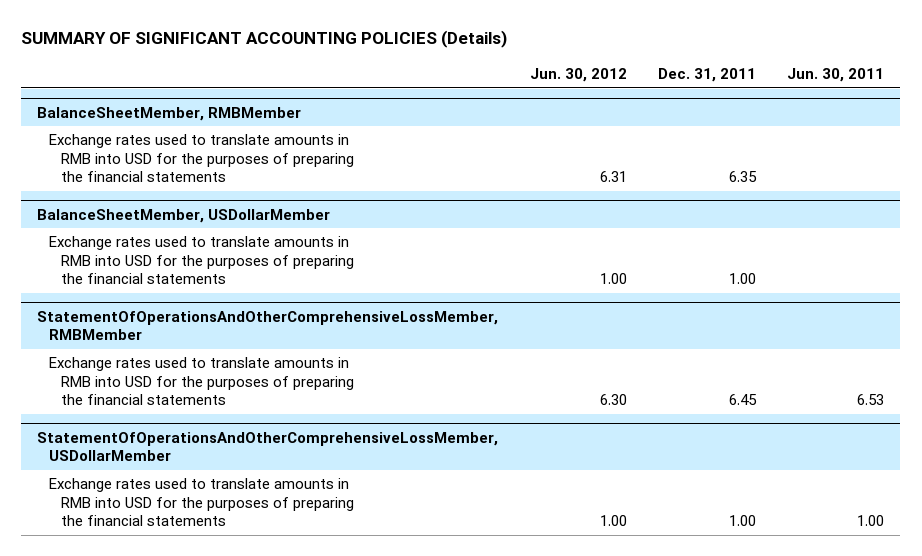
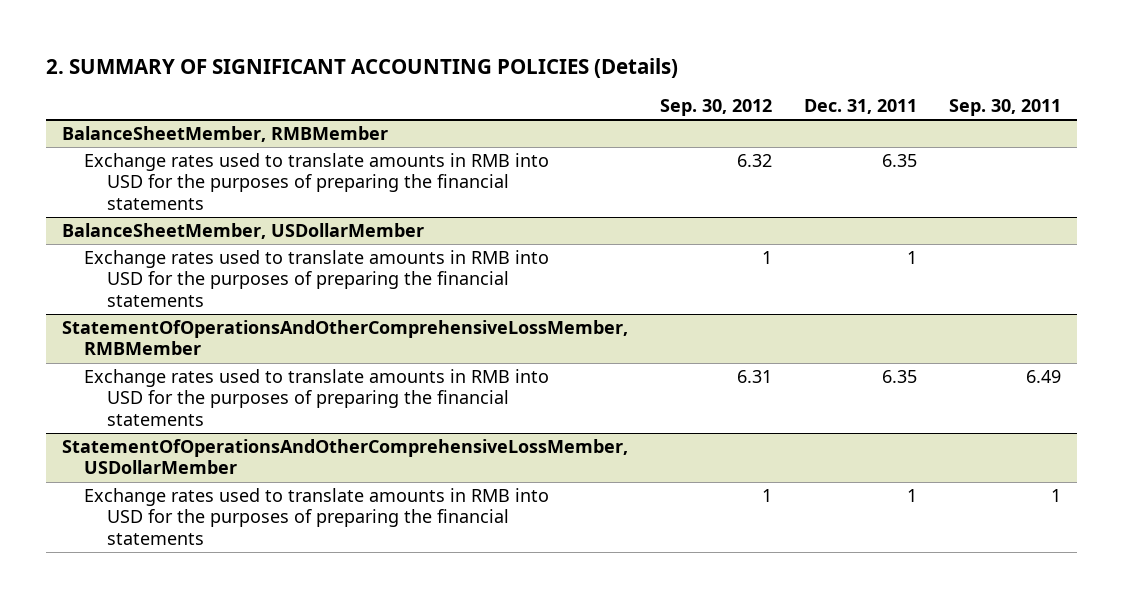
[21,30,508,49] SUMMARY OF SIGNIFICANT ACCOUNTING POLICIES (Details) -> [46,58,679,79] 2. SUMMARY OF SIGNIFICANT ACCOUNTING POLICIES (Details)
[529,67,627,82] Jun. 30, 2012 -> none
[787,67,885,82] Jun. 30, 2011 -> none
none -> [660,99,773,117] Sep. 30, 2012
none -> [948,99,1061,117] Sep. 30, 2011
[728,272,756,284] 1.00 -> [907,251,918,265] 1
[728,393,757,405] 6.45 -> [882,370,918,384] 6.35
[728,514,756,526] 1.00 -> [907,489,918,503] 1

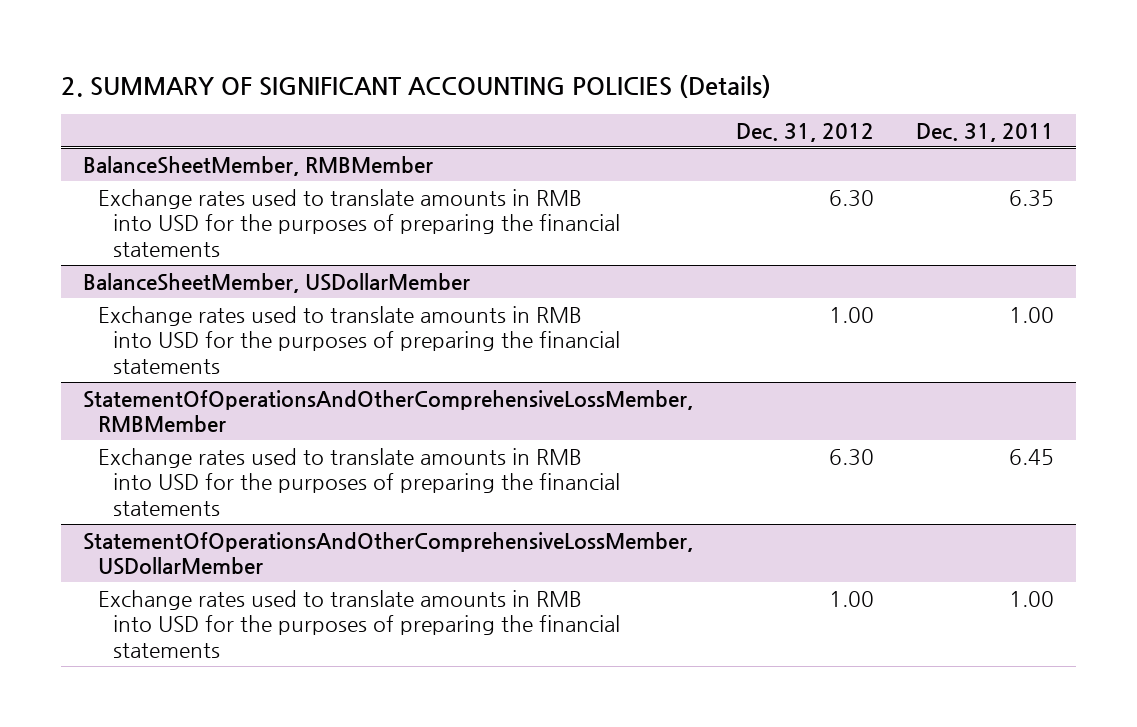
[660,99,773,117] Sep. 30, 2012 -> none
[948,99,1061,117] Sep. 30, 2011 -> none
none -> [735,122,874,142] Dec. 31, 2012
[907,251,918,265] 1 -> [1009,306,1055,323] 1.00
[882,370,918,384] 6.35 -> [1009,448,1055,465] 6.45
[907,489,918,503] 1 -> [1009,590,1055,607] 1.00

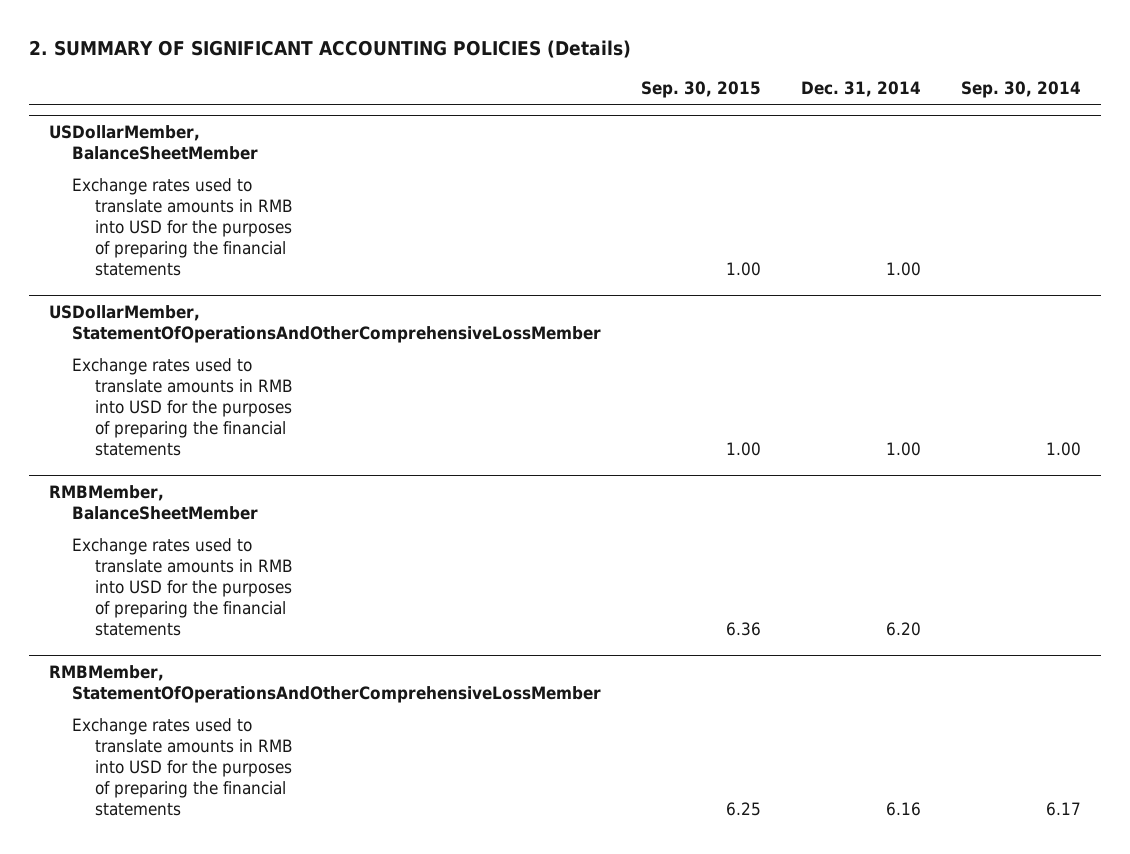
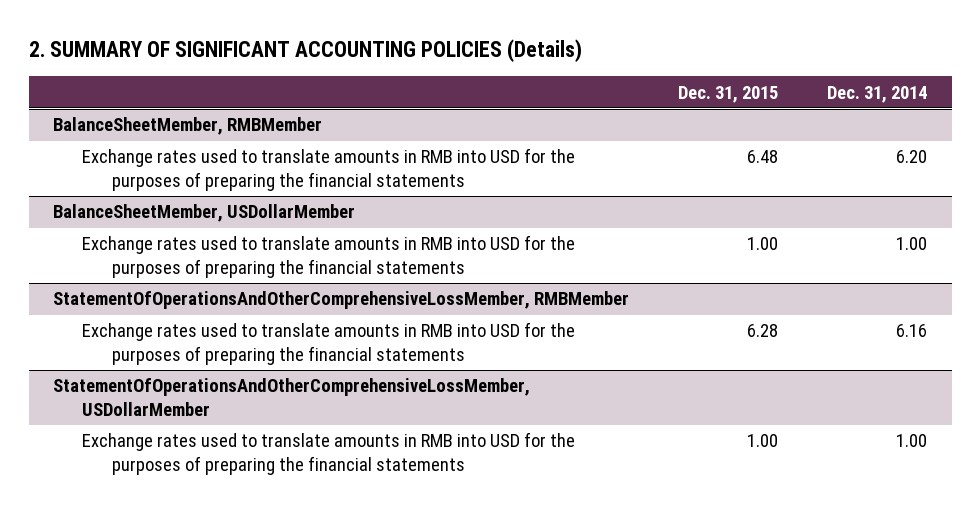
[641,80,762,98] Sep. 30, 2015 -> none
[960,80,1081,98] Sep. 30, 2014 -> none
none -> [678,85,779,103] Dec. 31, 2015
[48,124,259,160] USDollarMember, BalanceSheetMember -> none
[72,178,294,276] Exchange rates used to translate amounts in RMB into USD for the purposes of preparing the financial statements -> none
[48,304,602,343] USDollarMember, StatementOfOperationsAndOtherComprehensiveLossMember -> none
[72,358,294,456] Exchange rates used to translate amounts in RMB into USD for the purposes of preparing the financial statements -> none
[48,484,259,520] RMBMember, BalanceSheetMember -> [53,117,323,136] BalanceSheetMember, RMBMember
none -> [53,204,356,223] BalanceSheetMember, USDollarMember
none -> [82,235,576,279] Exchange rates used to translate amounts in RMB into USD for the purposes of preparing the financial statements
[48,664,602,703] RMBMember, StatementOfOperationsAndOtherComprehensiveLossMember -> [53,291,630,310] StatementOfOperationsAndOtherComprehensiveLossMember, RMBMember
none -> [53,378,531,417] StatementOfOperationsAndOtherComprehensiveLossMember, USDollarMember
none -> [82,432,576,476] Exchange rates used to translate amounts in RMB into USD for the purposes of preparing the financial statements

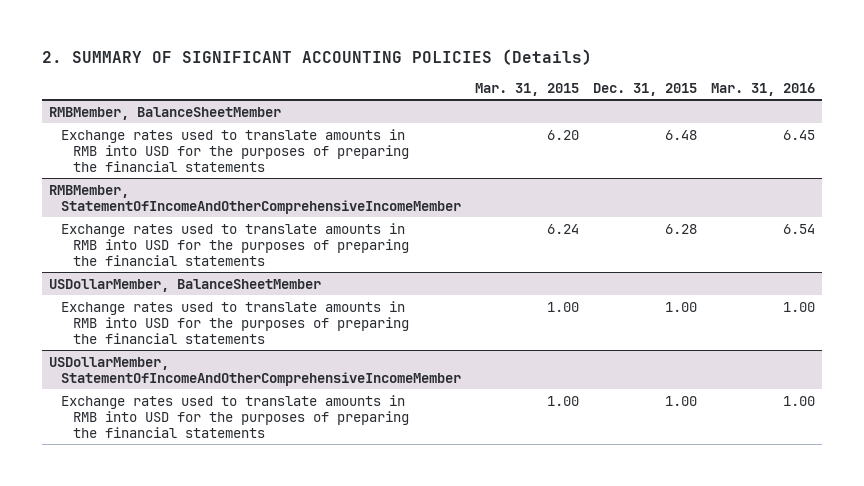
[827,85,928,103] Dec. 31, 2014 -> none
none -> [474,82,579,96] Mar. 31, 2015
none -> [710,82,815,96] Mar. 31, 2016
[53,117,323,136] BalanceSheetMember, RMBMember -> [48,106,281,120] RMBMember, BalanceSheetMember
[53,204,356,223] BalanceSheetMember, USDollarMember -> none
[82,235,576,279] Exchange rates used to translate amounts in RMB into USD for the purposes of preparing the financial statements -> none
[53,291,630,310] StatementOfOperationsAndOtherComprehensiveLossMember, RMBMember -> none
none -> [48,184,461,214] RMBMember, StatementOfIncomeAndOtherComprehensiveIncomeMember
[53,378,531,417] StatementOfOperationsAndOtherComprehensiveLossMember, USDollarMember -> none
none -> [48,278,321,292] USDollarMember, BalanceSheetMember
none -> [48,356,461,386] USDollarMember, StatementOfIncomeAndOtherComprehensiveIncomeMember
none -> [60,394,409,438] Exchange rates used to translate amounts in RMB into USD for the purposes of preparing the financial statements

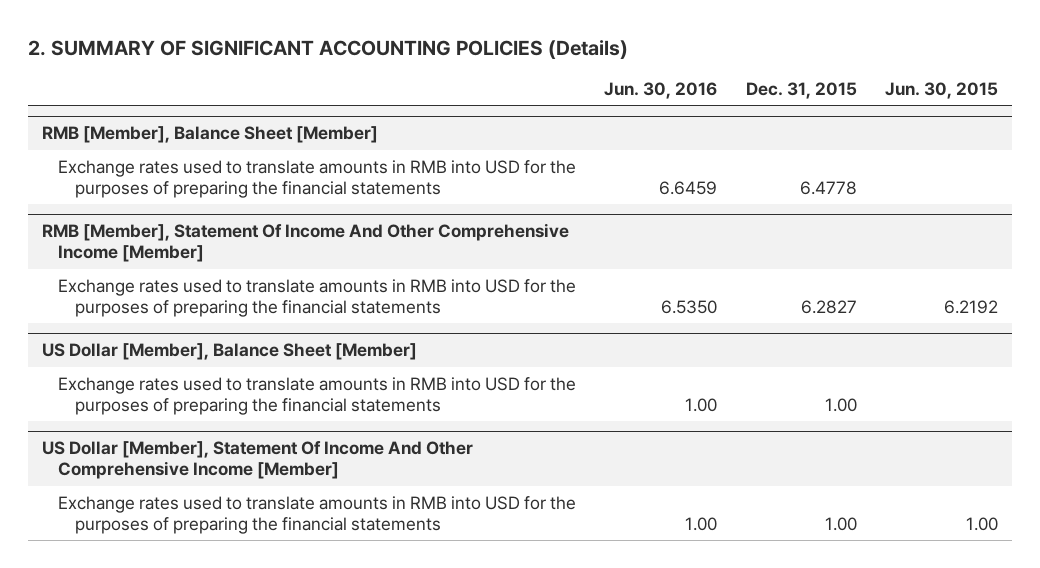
[474,82,579,96] Mar. 31, 2015 -> none
[710,82,815,96] Mar. 31, 2016 -> none
none -> [604,82,718,100] Jun. 30, 2016
none -> [884,82,998,100] Jun. 30, 2015
[48,106,281,120] RMBMember, BalanceSheetMember -> none
[48,184,461,214] RMBMember, StatementOfIncomeAndOtherComprehensiveIncomeMember -> none
[48,278,321,292] USDollarMember, BalanceSheetMember -> none
none -> [41,126,378,144] RMB [Member], Balance Sheet [Member]
[664,129,697,140] 6.48 -> [799,180,857,195] 6.4778
none -> [41,223,569,263] RMB [Member], Statement Of Income And Other Comprehensive Income [Member]
[664,223,697,234] 6.28 -> [800,299,857,314] 6.2827
none -> [41,343,417,361] US Dollar [Member], Balance Sheet [Member]
[48,356,461,386] USDollarMember, StatementOfIncomeAndOtherComprehensiveIncomeMember -> none
none -> [41,441,473,480] US Dollar [Member], Statement Of Income And Other Comprehensive Income [Member]

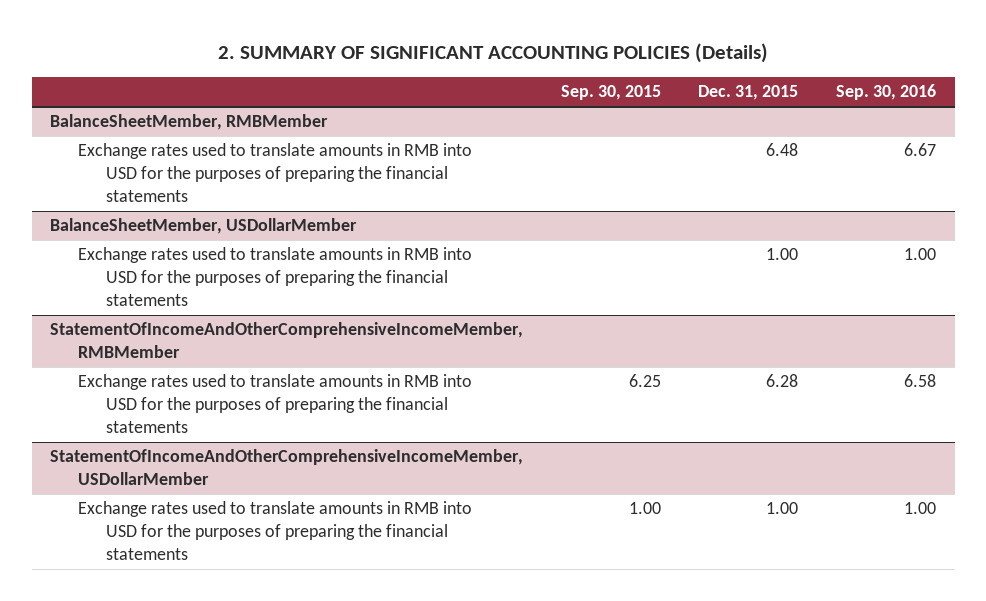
[604,82,718,100] Jun. 30, 2016 -> none
[884,82,998,100] Jun. 30, 2015 -> none
none -> [560,85,661,101] Sep. 30, 2015
none -> [835,84,936,101] Sep. 30, 2016
[41,126,378,144] RMB [Member], Balance Sheet [Member] -> none
[41,223,569,263] RMB [Member], Statement Of Income And Other Comprehensive Income [Member] -> none
[58,278,577,317] Exchange rates used to translate amounts in RMB into USD for the purposes of preparing the financial statements -> none
[41,343,417,361] US Dollar [Member], Balance Sheet [Member] -> none
none -> [50,114,329,131] BalanceSheetMember, RMBMember
[799,180,857,195] 6.4778 -> [766,143,799,157] 6.48
none -> [50,218,358,235] BalanceSheetMember, USDollarMember
[41,441,473,480] US Dollar [Member], Statement Of Income And Other Comprehensive Income [Member] -> none
none -> [50,322,524,359] StatementOfIncomeAndOtherComprehensiveIncomeMember, RMBMember
none -> [78,374,473,434] Exchange rates used to translate amounts in RMB into USD for the purposes of preparing the financial statements
none -> [50,449,524,486] StatementOfIncomeAndOtherComprehensiveIncomeMember, USDollarMember

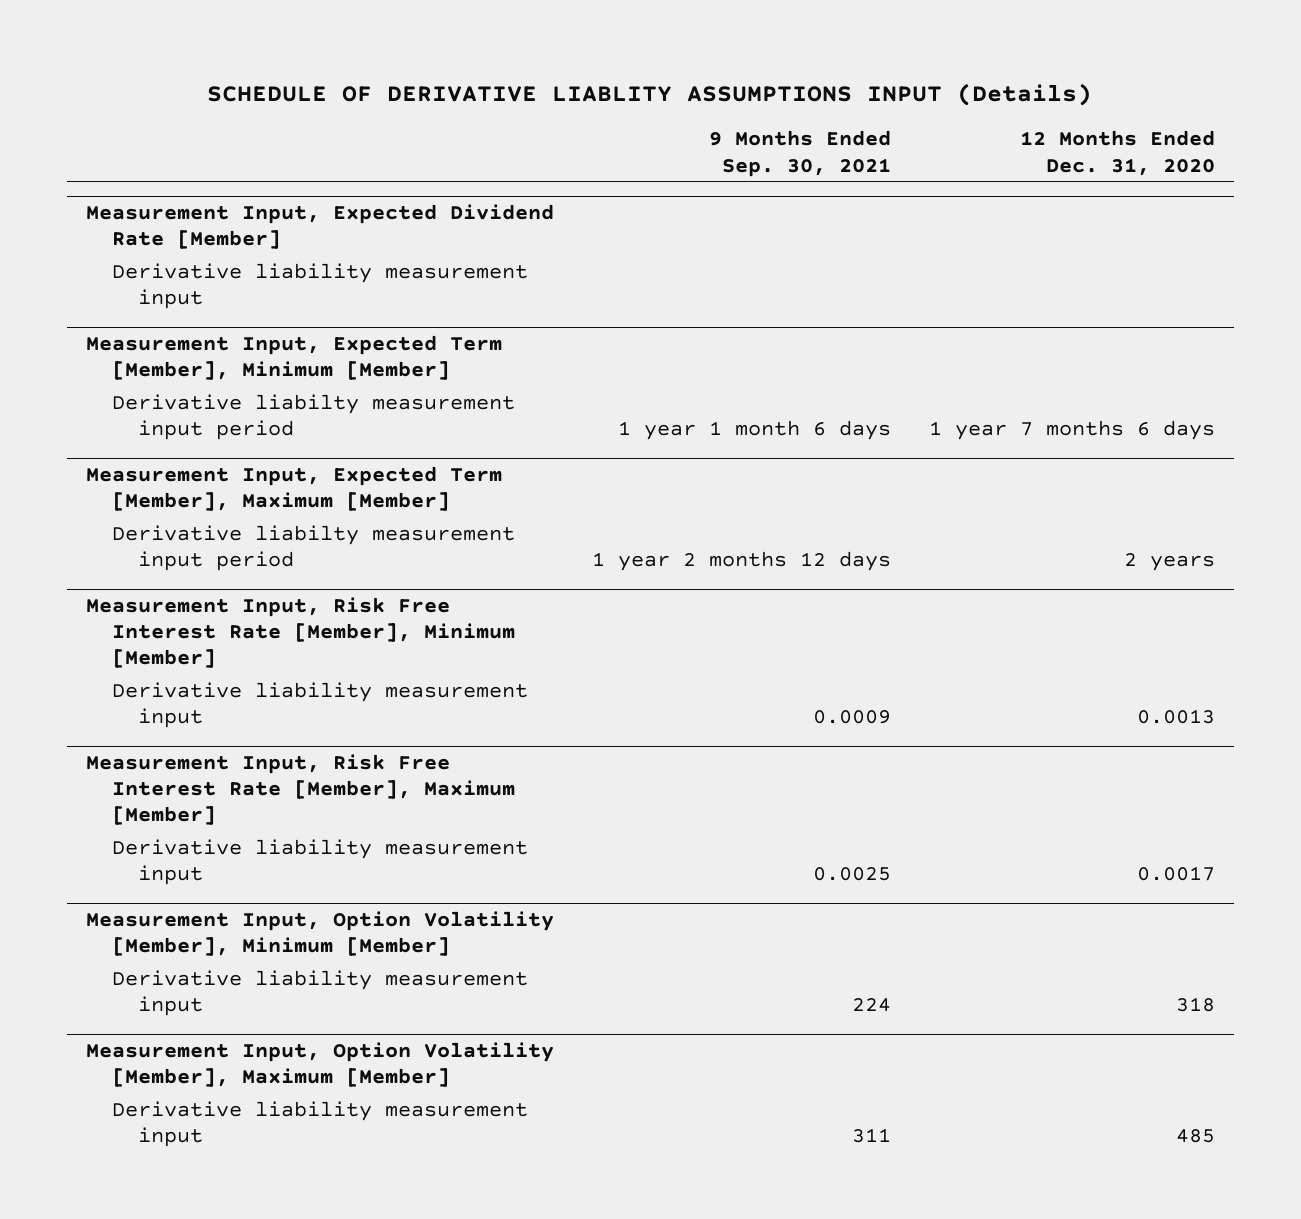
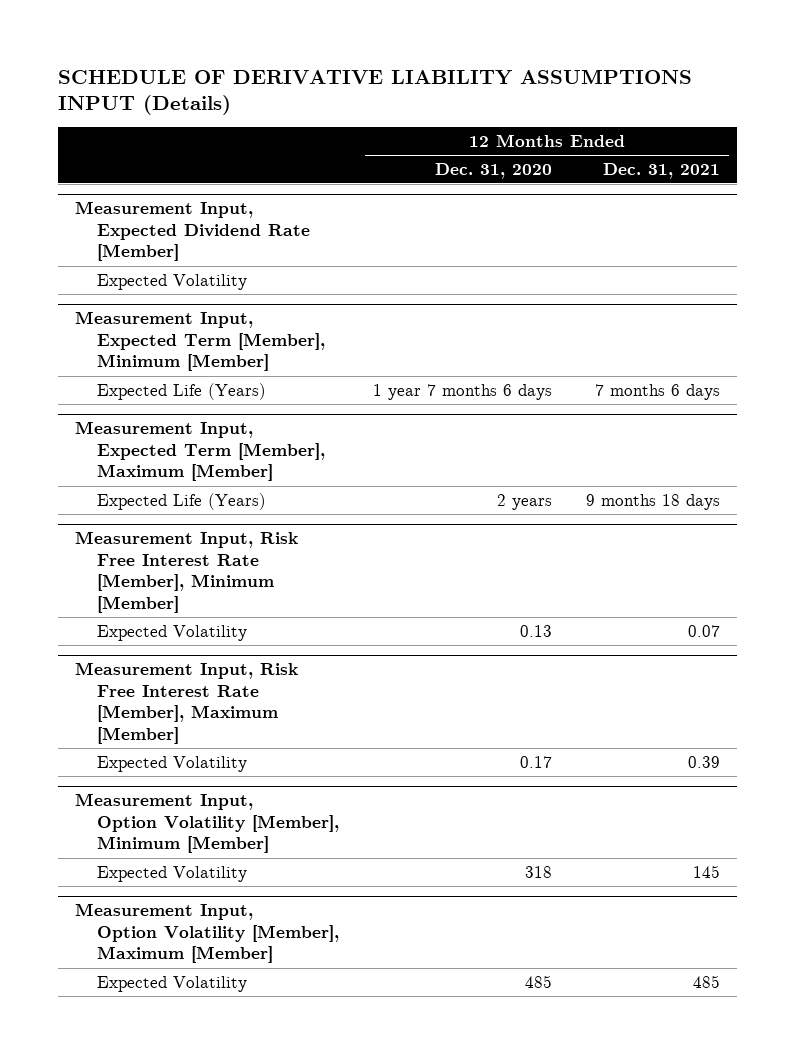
[207,82,1093,106] SCHEDULE OF DERIVATIVE LIABLITY ASSUMPTIONS INPUT (Details) -> [58,69,693,116] SCHEDULE OF DERIVATIVE LIABILITY ASSUMPTIONS INPUT (Details)
[708,130,891,177] 9 Months Ended Sep. 30, 2021 -> none
none -> [603,162,721,179] Dec. 31, 2021
[112,262,529,309] Derivative liability measurement input -> [97,273,248,290] Expected Volatility
[112,393,516,440] Derivative liabilty measurement input period -> [97,382,267,400] Expected Life (Years)
[112,524,516,571] Derivative liabilty measurement input period -> [97,492,267,510] Expected Life (Years)
[112,681,529,728] Derivative liability measurement input -> none
none -> [97,624,248,641] Expected Volatility
[112,838,529,885] Derivative liability measurement input -> none
none -> [97,755,248,772] Expected Volatility
[112,969,529,1016] Derivative liability measurement input -> [97,865,248,882] Expected Volatility
[112,1100,529,1147] Derivative liability measurement input -> [97,975,248,992] Expected Volatility

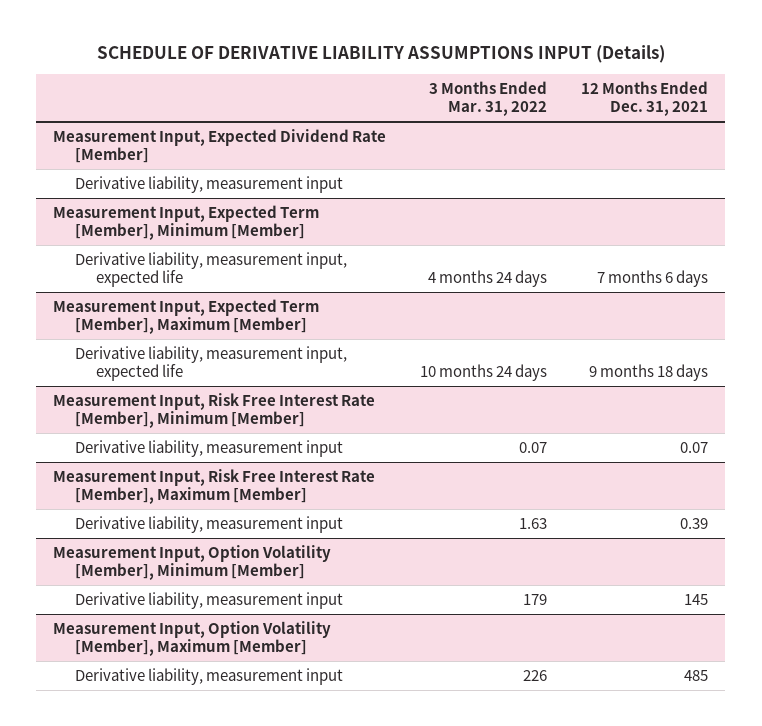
[435,162,553,179] Dec. 31, 2020 -> none
none -> [429,81,548,117] 3 Months Ended Mar. 31, 2022
[97,273,248,290] Expected Volatility -> [74,175,343,193] Derivative liability, measurement input
[97,382,267,400] Expected Life (Years) -> [74,251,347,287] Derivative liability, measurement input, expected life
[97,492,267,510] Expected Life (Years) -> [74,345,347,381] Derivative liability, measurement input, expected life
[97,624,248,641] Expected Volatility -> [74,439,343,457] Derivative liability, measurement input
[97,755,248,772] Expected Volatility -> [74,515,343,533] Derivative liability, measurement input
[97,865,248,882] Expected Volatility -> [74,591,343,609] Derivative liability, measurement input
[97,975,248,992] Expected Volatility -> [74,667,343,685] Derivative liability, measurement input

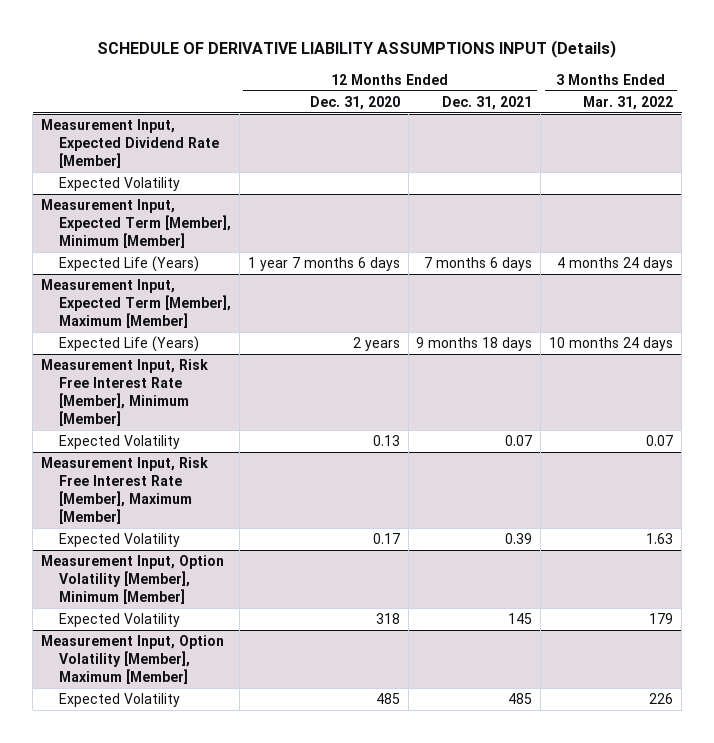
none -> [309,95,400,110] Dec. 31, 2020
[74,175,343,193] Derivative liability, measurement input -> [58,177,180,192] Expected Volatility
[74,251,347,287] Derivative liability, measurement input, expected life -> [58,256,199,273] Expected Life (Years)
[74,345,347,381] Derivative liability, measurement input, expected life -> [58,336,199,353] Expected Life (Years)
[74,439,343,457] Derivative liability, measurement input -> [58,435,180,450] Expected Volatility
[74,515,343,533] Derivative liability, measurement input -> [58,533,180,548] Expected Volatility
[74,591,343,609] Derivative liability, measurement input -> [58,613,180,628] Expected Volatility
[74,667,343,685] Derivative liability, measurement input -> [58,693,180,708] Expected Volatility

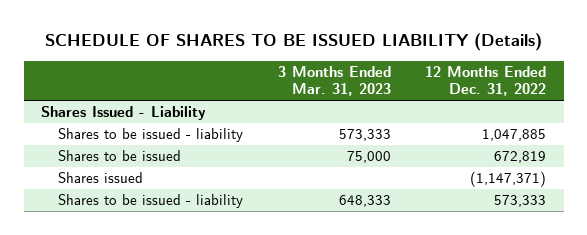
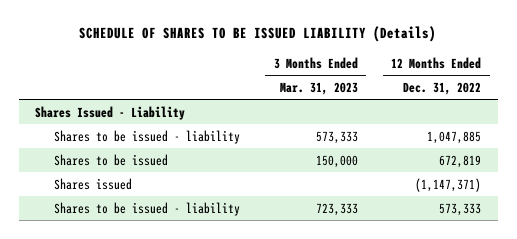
[346,151,391,164] 75,000 -> [315,154,358,168] 150,000
[338,195,391,208] 648,333 -> [315,202,358,216] 723,333

